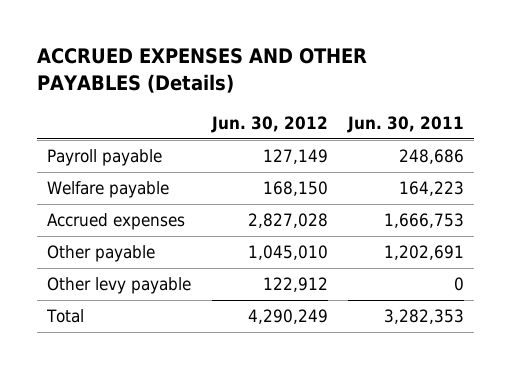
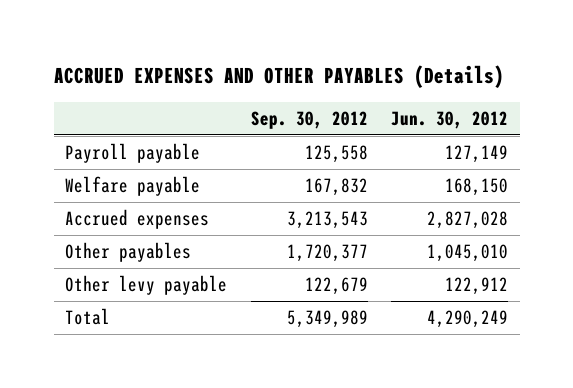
[347,116,465,134] Jun. 30, 2011 -> none
none -> [250,110,368,129] Sep. 30, 2012
[47,245,156,263] Other payable -> [65,242,192,263] Other payables

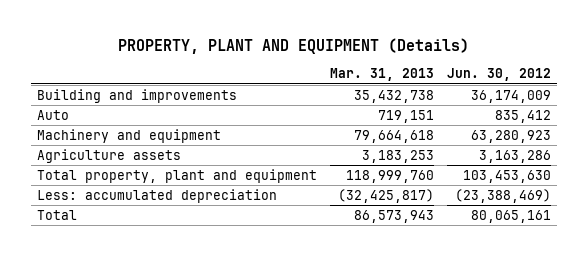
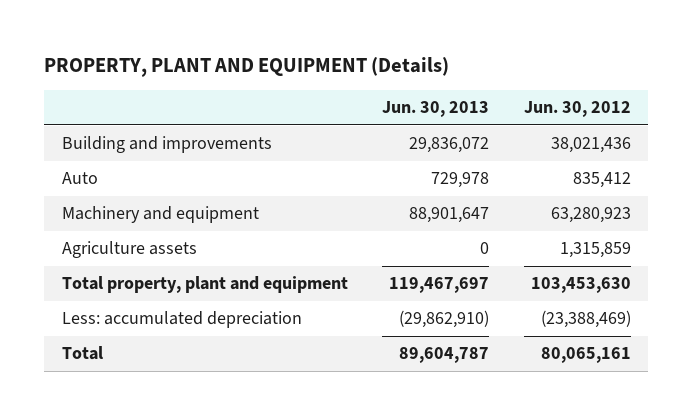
[330,68,435,82] Mar. 31, 2013 -> none
none -> [382,101,490,118] Jun. 30, 2013
[470,89,551,103] 36,174,009 -> [550,137,631,154] 38,021,436
[478,149,551,163] 3,163,286 -> [559,242,631,259] 1,315,859

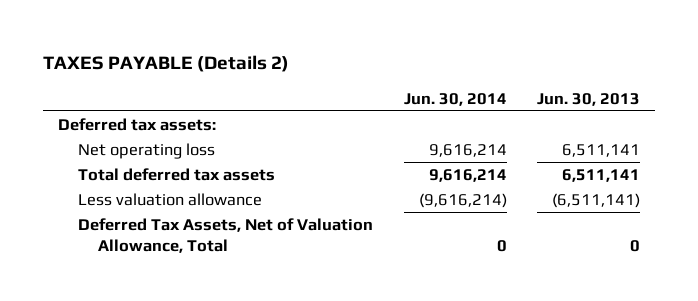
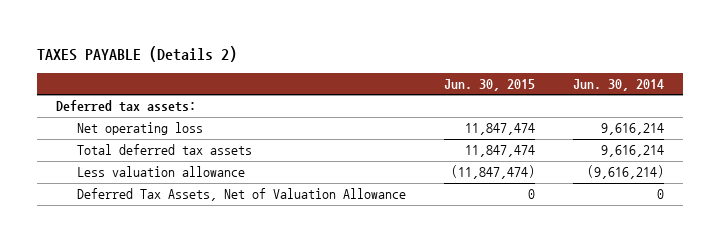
[537,92,641,106] Jun. 30, 2013 -> none
none -> [443,79,535,92] Jun. 30, 2015
[78,218,374,253] Deferred Tax Assets, Net of Valuation Allowance, Total -> [76,188,406,202] Deferred Tax Assets, Net of Valuation Allowance

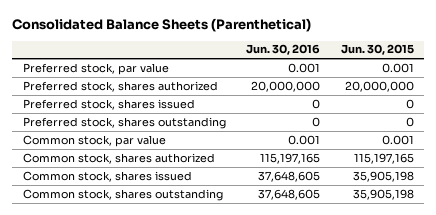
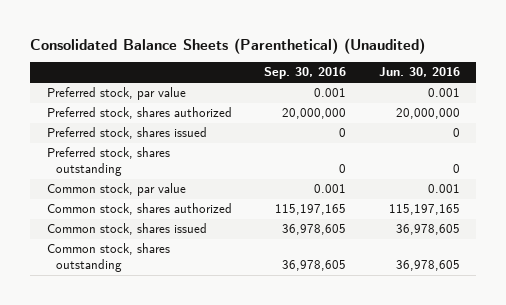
[12,18,312,33] Consolidated Balance Sheets (Parenthetical) -> [30,37,426,54] Consolidated Balance Sheets (Parenthetical) (Unaudited)
[340,44,414,56] Jun. 30, 2015 -> none
none -> [264,67,347,80] Sep. 30, 2016
[258,170,321,182] 37,648,605 -> [395,224,460,236] 36,978,605
[258,188,321,200] 37,648,605 -> [395,259,460,271] 36,978,605

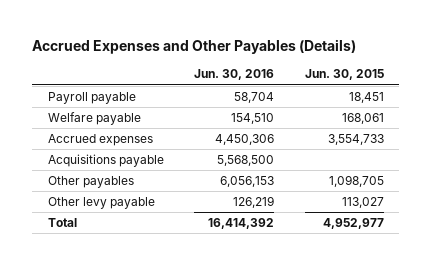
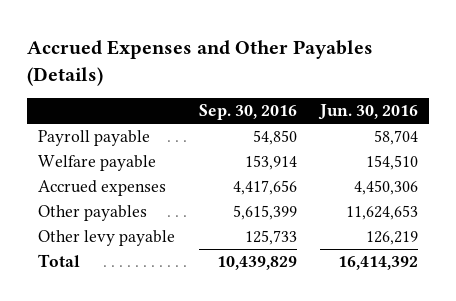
[304,69,384,81] Jun. 30, 2015 -> none
none -> [198,104,297,121] Sep. 30, 2016
[47,154,164,168] Acquisitions payable -> none
[220,176,275,188] 6,056,153 -> [345,205,418,221] 11,624,653

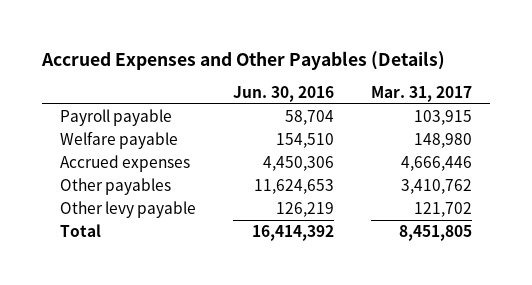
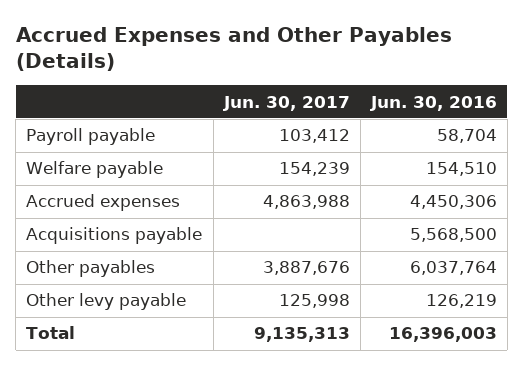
[370,85,472,102] Mar. 31, 2017 -> none
none -> [222,95,350,111] Jun. 30, 2017
none -> [26,227,203,245] Acquisitions payable
[254,179,335,195] 11,624,653 -> [409,261,497,276] 6,037,764
[252,225,335,242] 16,414,392 -> [388,327,497,343] 16,396,003

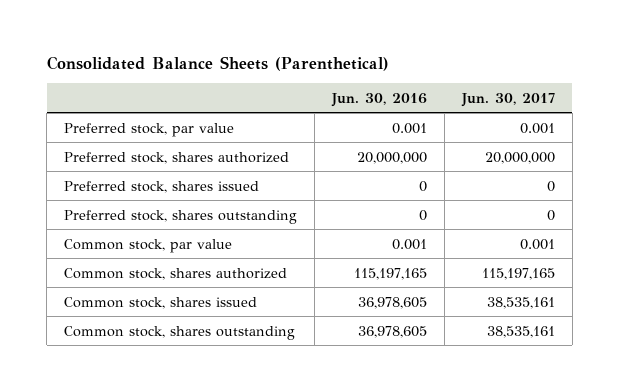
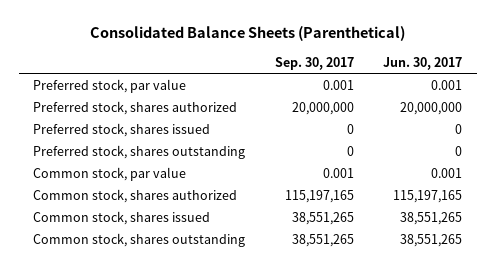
[331,92,428,107] Jun. 30, 2016 -> none
none -> [274,56,354,70] Sep. 30, 2017
[486,296,555,309] 38,535,161 -> [400,211,463,225] 38,551,265
[486,325,555,338] 38,535,161 -> [400,233,463,247] 38,551,265

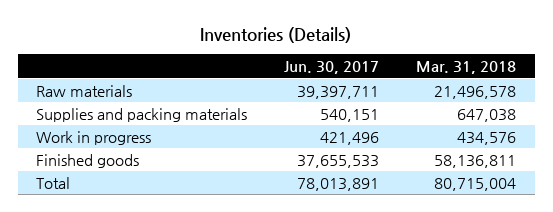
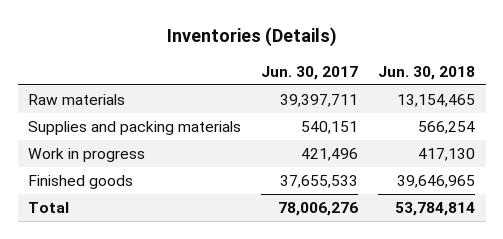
[416,60,517,74] Mar. 31, 2018 -> none
none -> [378,65,476,80] Jun. 30, 2018
[297,177,380,191] 78,013,891 -> [278,202,359,217] 78,006,276

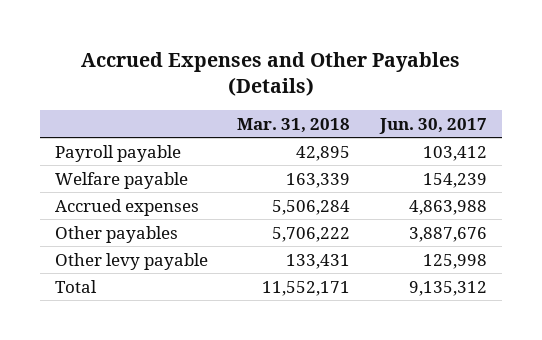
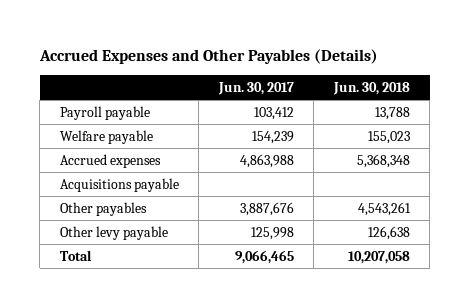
[237,118,351,134] Mar. 31, 2018 -> none
none -> [332,81,410,95] Jun. 30, 2018
none -> [59,177,179,192] Acquisitions payable
[409,280,488,296] 9,135,312 -> [234,249,294,264] 9,066,465

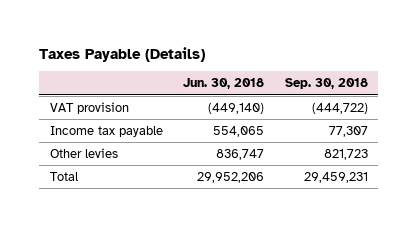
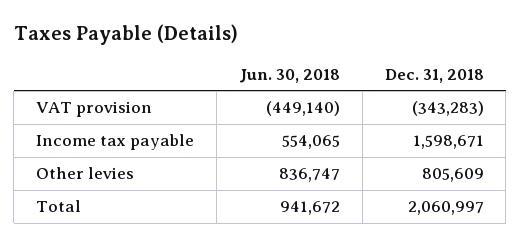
[284,78,368,90] Sep. 30, 2018 -> none
none -> [384,68,484,83] Dec. 31, 2018
[197,171,265,183] 29,952,206 -> [279,201,340,216] 941,672

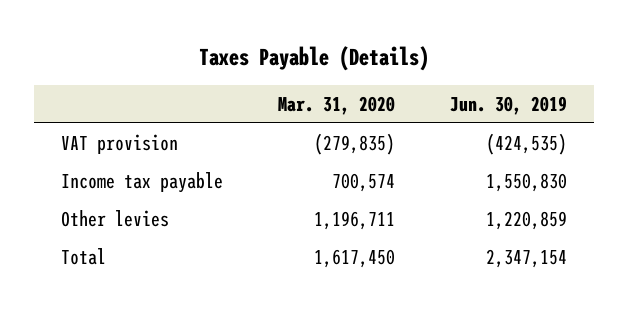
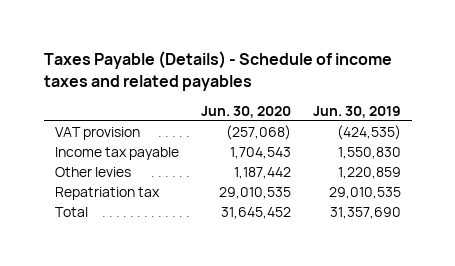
[199,45,430,71] Taxes Payable (Details) -> [43,51,392,91] Taxes Payable (Details) - Schedule of income taxes and related payables
[278,95,396,115] Mar. 31, 2020 -> none
none -> [200,105,291,118] Jun. 30, 2020
none -> [54,187,160,201] Repatriation tax
[485,248,567,268] 2,347,154 -> [329,207,401,220] 31,357,690

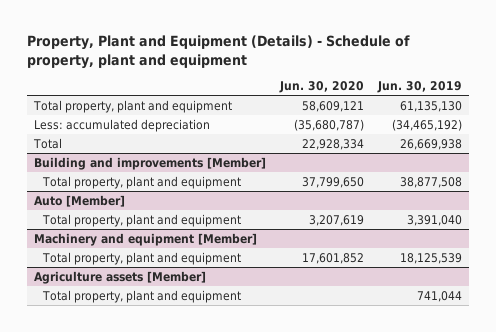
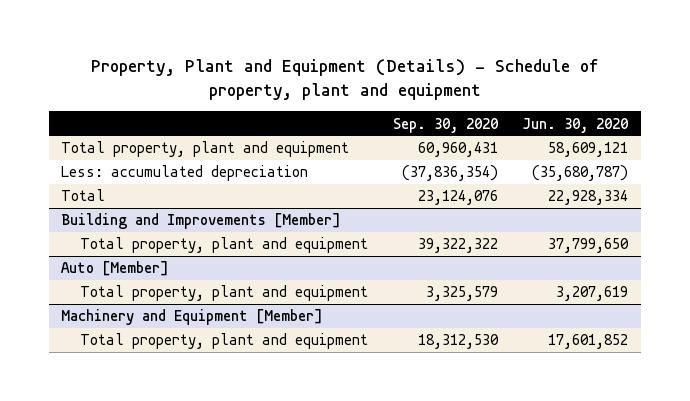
[377,81,463,94] Jun. 30, 2019 -> none
none -> [392,117,498,133] Sep. 30, 2020
[34,156,267,170] Building and improvements [Member] -> [61,213,342,230] Building and Improvements [Member]
[34,232,258,246] Machinery and equipment [Member] -> [61,309,324,326] Machinery and Equipment [Member]
[34,270,207,284] Agriculture assets [Member] -> none
[42,289,242,303] Total property, plant and equipment -> none

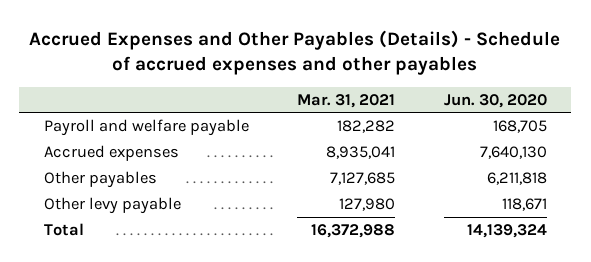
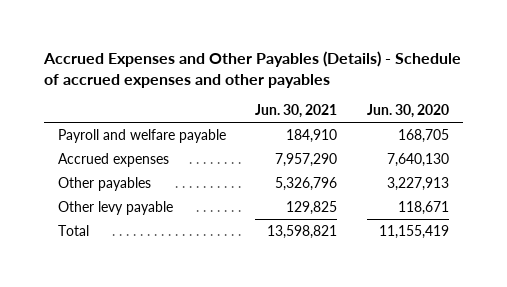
[297,93,396,108] Mar. 31, 2021 -> none
none -> [255,104,338,119] Jun. 30, 2021
[487,172,548,186] 6,211,818 -> [386,176,449,191] 3,227,913
[467,224,548,239] 14,139,324 -> [378,224,449,239] 11,155,419

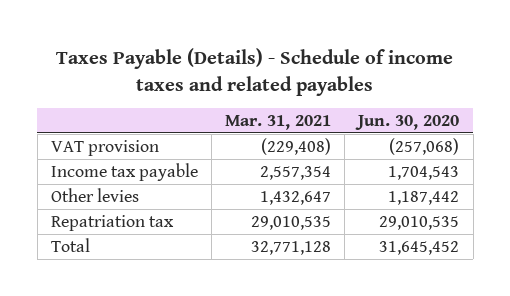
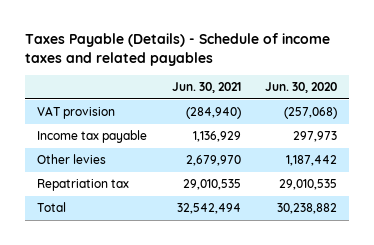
[225,114,332,130] Mar. 31, 2021 -> none
none -> [171,82,241,94] Jun. 30, 2021
[388,165,460,180] 1,704,543 -> [292,131,337,143] 297,973
[379,240,460,255] 31,645,452 -> [276,203,337,215] 30,238,882

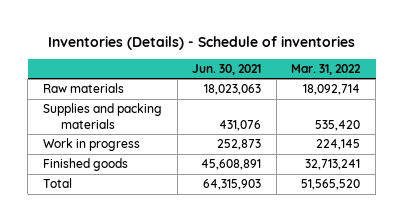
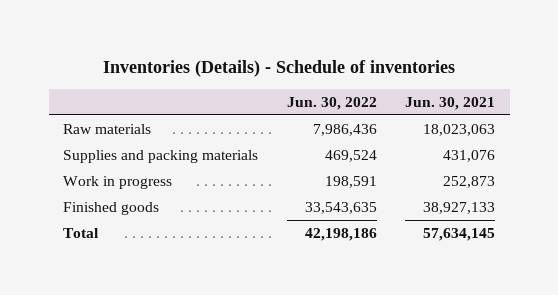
[291,63,362,75] Mar. 31, 2022 -> none
none -> [286,96,377,110] Jun. 30, 2022
[201,159,262,171] 45,608,891 -> [423,202,496,215] 38,927,133
[203,179,262,191] 64,315,903 -> [423,228,496,242] 57,634,145

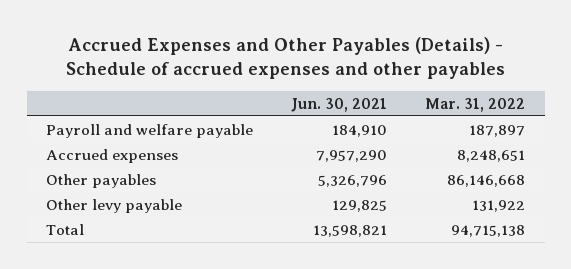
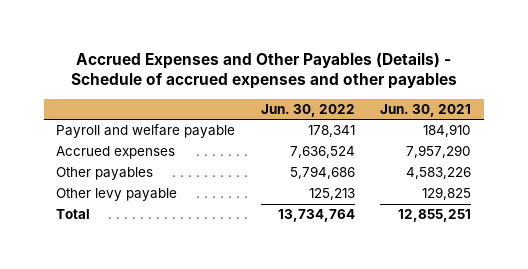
[425,97,526,112] Mar. 31, 2022 -> none
none -> [260,103,355,117] Jun. 30, 2022
[318,174,388,187] 5,326,796 -> [406,167,472,180] 4,583,226
[313,224,388,237] 13,598,821 -> [398,209,472,223] 12,855,251

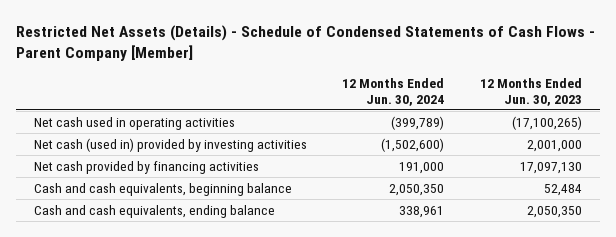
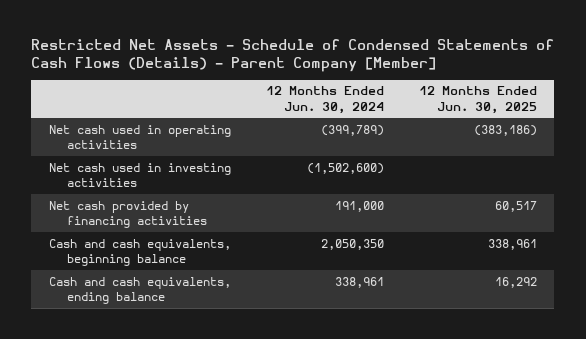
[16,25,596,62] Restricted Net Assets (Details) - Schedule of Condensed Statements of Cash Flows - Parent Company [Member] -> [31,38,555,72] Restricted Net Assets - Schedule of Condensed Statements of Cash Flows (Details) - Parent Company [Member]
[480,77,583,106] 12 Months Ended Jun. 30, 2023 -> none
none -> [418,86,537,114] 12 Months Ended Jun. 30, 2025
[33,137,307,152] Net cash (used in) provided by investing activities -> [48,162,231,187] Net cash used in investing activities

